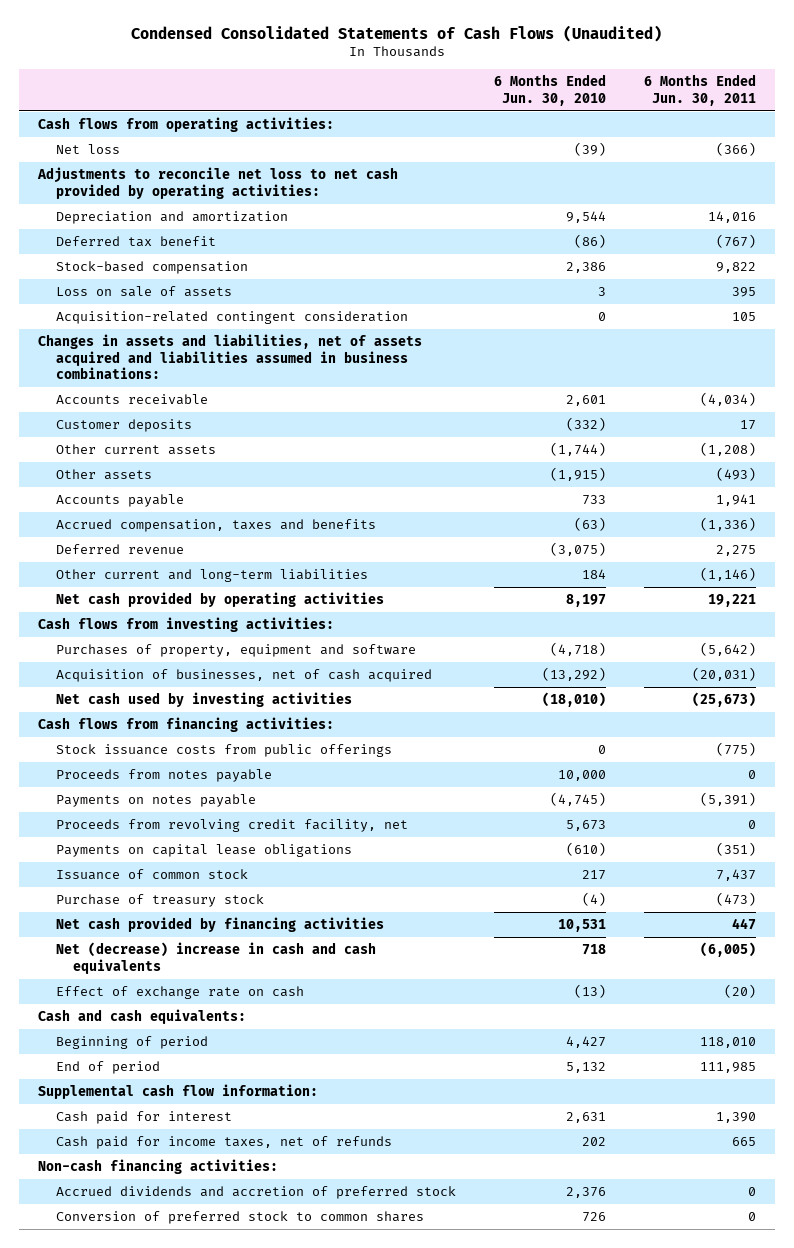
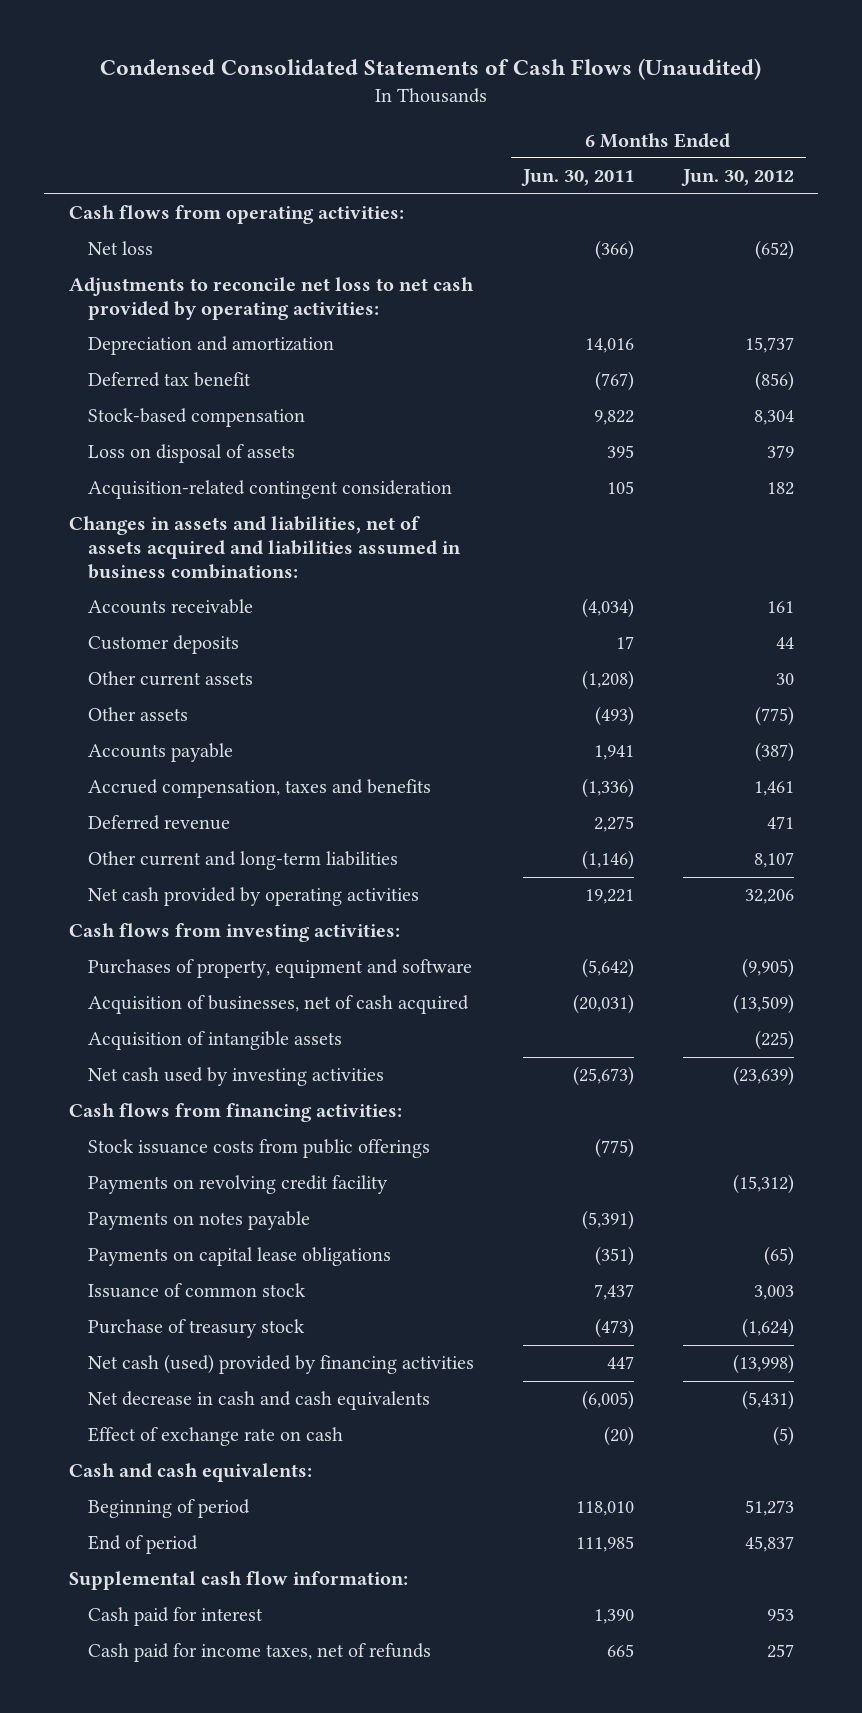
[493,74,606,106] 6 Months Ended Jun. 30, 2010 -> none
none -> [680,169,794,187] Jun. 30, 2012
[55,285,232,297] Loss on sale of assets -> [88,444,296,464] Loss on disposal of assets
none -> [88,1031,343,1051] Acquisition of intangible assets
[55,768,272,782] Proceeds from notes payable -> none
none -> [88,1175,389,1195] Payments on revolving credit facility
[55,818,408,832] Proceeds from revolving credit facility, net -> none
[55,916,384,932] Net cash provided by financing activities -> [88,1354,475,1375] Net cash (used) provided by financing activities
[55,941,376,974] Net (decrease) increase in cash and cash equivalents -> [88,1391,431,1411] Net decrease in cash and cash equivalents
[37,1158,278,1174] Non-cash financing activities: -> none
[55,1185,456,1199] Accrued dividends and accretion of preferred stock -> none
[55,1210,424,1224] Conversion of preferred stock to common shares -> none

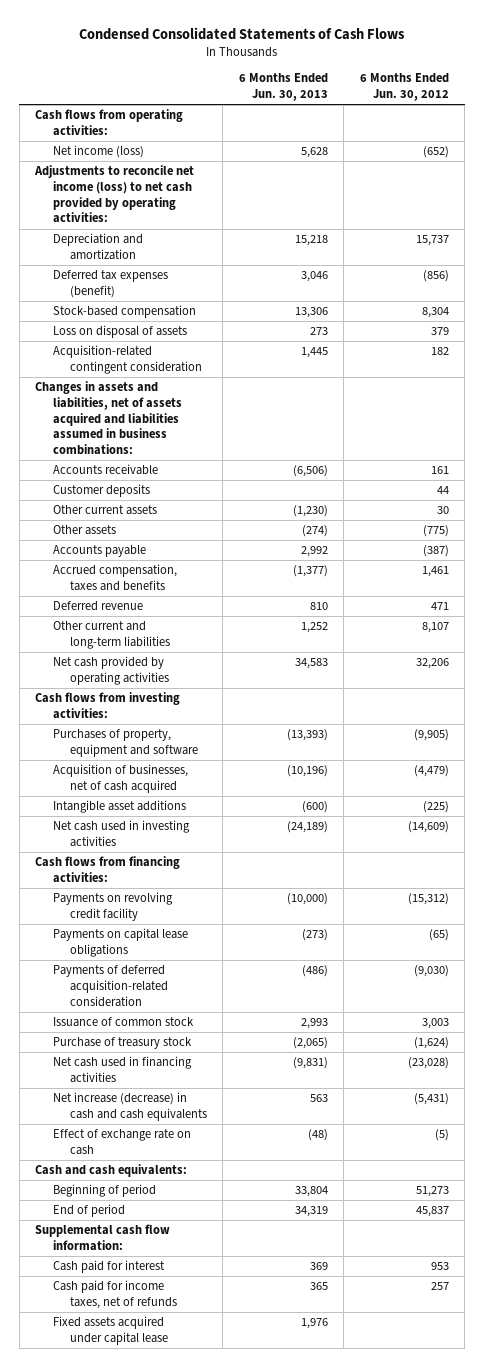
[100,58,762,81] Condensed Consolidated Statements of Cash Flows (Unaudited) -> [79,26,406,40] Condensed Consolidated Statements of Cash Flows
[521,169,635,187] Jun. 30, 2011 -> none
none -> [238,73,328,101] 6 Months Ended Jun. 30, 2013
[88,241,154,256] Net loss -> [52,145,144,159] Net income (loss)
[68,277,474,321] Adjustments to reconcile net loss to net cash provided by operating activities: -> [34,165,195,224] Adjustments to reconcile net income (loss) to net cash provided by operating activities:
[88,372,252,388] Deferred tax benefit -> [52,270,168,299] Deferred tax expenses (benefit)
[732,994,794,1015] (13,509) -> [413,765,449,778] (4,479)
[88,1031,343,1051] Acquisition of intangible assets -> [52,800,186,814] Intangible asset additions
[88,1067,385,1087] Net cash used by investing activities -> [52,820,190,848] Net cash used in investing activities
[732,1066,794,1087] (23,639) -> [407,821,449,834] (14,609)
[88,1139,431,1159] Stock issuance costs from public offerings -> none
[88,1211,311,1231] Payments on notes payable -> none
none -> [52,965,168,1007] Payments of deferred acquisition-related consideration
[88,1354,475,1375] Net cash (used) provided by financing activities -> [52,1056,192,1084] Net cash used in financing activities
[732,1354,794,1375] (13,998) -> [407,1057,449,1070] (23,028)
[88,1391,431,1411] Net decrease in cash and cash equivalents -> [52,1092,207,1122] Net increase (decrease) in cash and cash equivalents
none -> [52,1316,168,1346] Fixed assets acquired under capital lease

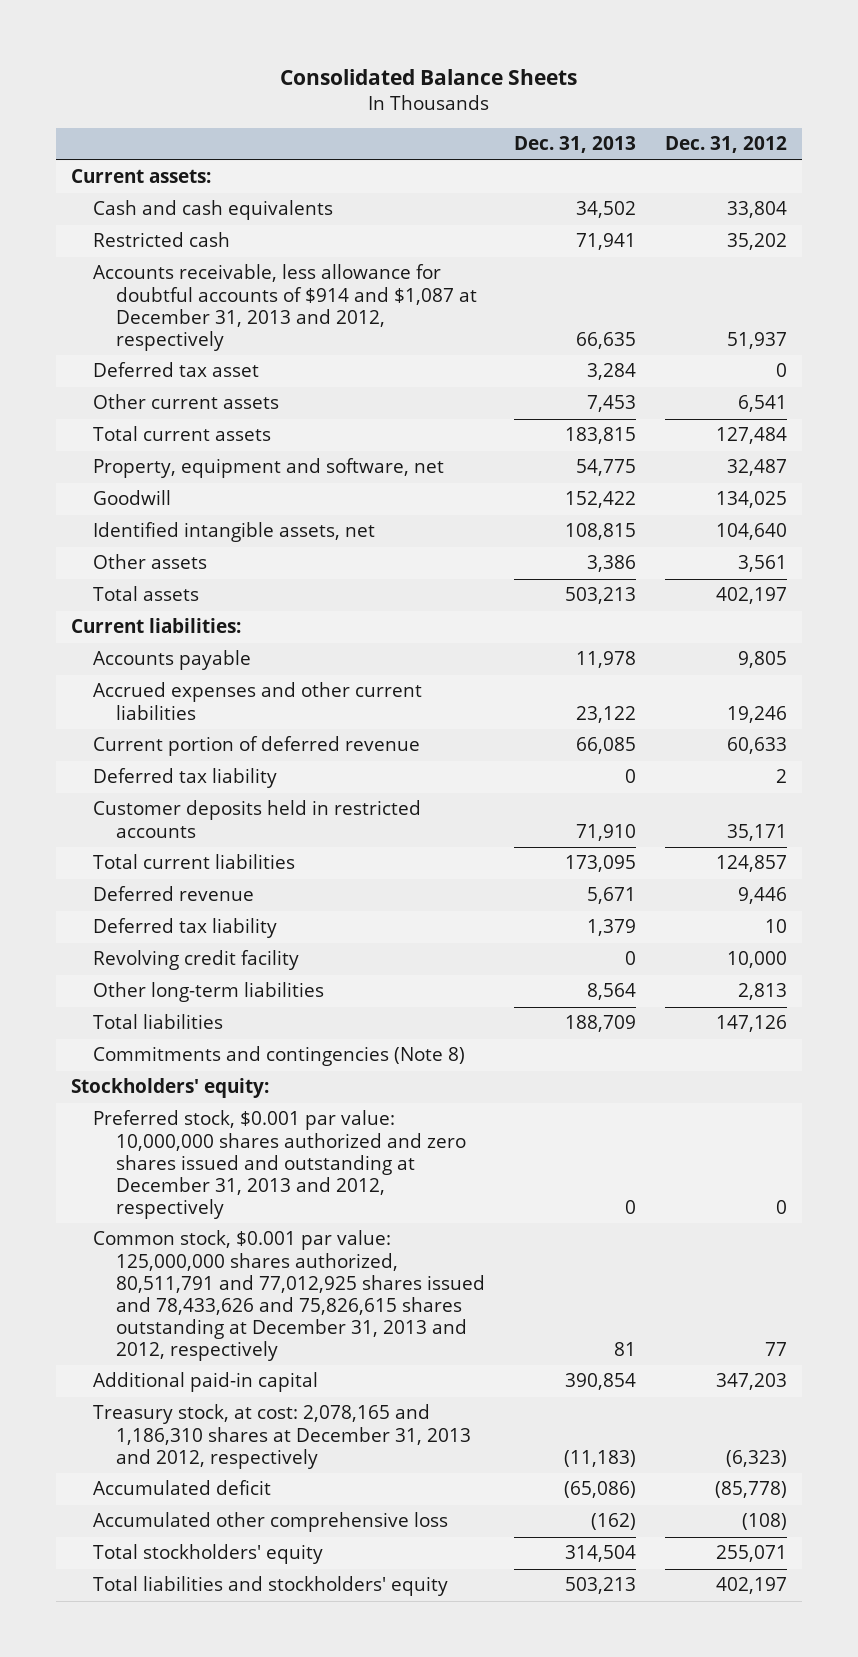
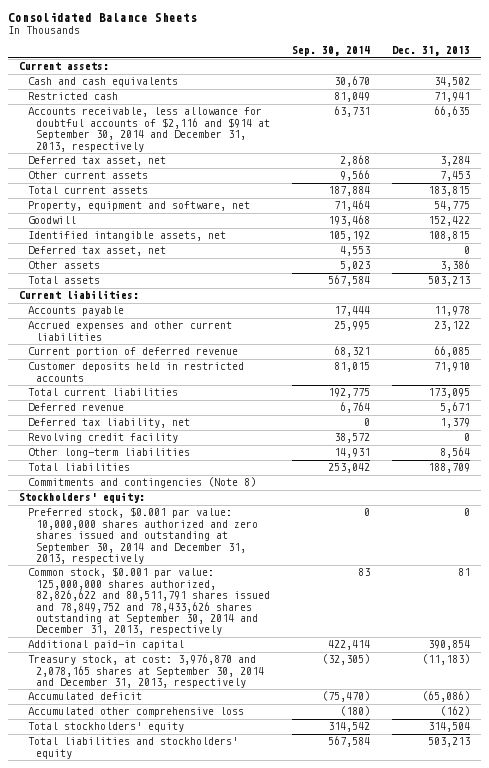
[665,136,788,154] Dec. 31, 2012 -> none
none -> [291,46,370,57] Sep. 30, 2014
[93,264,477,351] Accounts receivable, less allowance for doubtful accounts of $914 and $1,087 at December 31, 2013 and 2012, respectively -> [27,107,271,152] Accounts receivable, less allowance for doubtful accounts of $2,116 and $914 at September 30, 2014 and December 31, 2013, respectively
[93,362,260,378] Deferred tax asset -> [27,156,166,167] Deferred tax asset, net
none -> [27,246,166,257] Deferred tax asset, net
[93,768,278,789] Deferred tax liability -> none
[93,918,278,939] Deferred tax liability -> [27,418,190,429] Deferred tax liability, net
[93,1110,466,1219] Preferred stock, $0.001 par value: 10,000,000 shares authorized and zero shares issued and outstanding at December 31, 2013 and 2012, respectively -> [27,507,259,565] Preferred stock, $0.001 par value: 10,000,000 shares authorized and zero shares issued and outstanding at September 30, 2014 and December 31, 2013, respectively
[93,1230,485,1361] Common stock, $0.001 par value: 125,000,000 shares authorized, 80,511,791 and 77,012,925 shares issued and 78,433,626 and 75,826,615 shares outstanding at December 31, 2013 and 2012, respectively -> [27,567,271,636] Common stock, $0.001 par value: 125,000,000 shares authorized, 82,826,622 and 80,511,791 shares issued and 78,849,752 and 78,433,626 shares outstanding at September 30, 2014 and December 31, 2013, respectively
[93,1404,471,1469] Treasury stock, at cost: 2,078,165 and 1,186,310 shares at December 31, 2013 and 2012, respectively -> [27,654,265,689] Treasury stock, at cost: 3,976,870 and 2,078,165 shares at September 30, 2014 and December 31, 2013, respectively

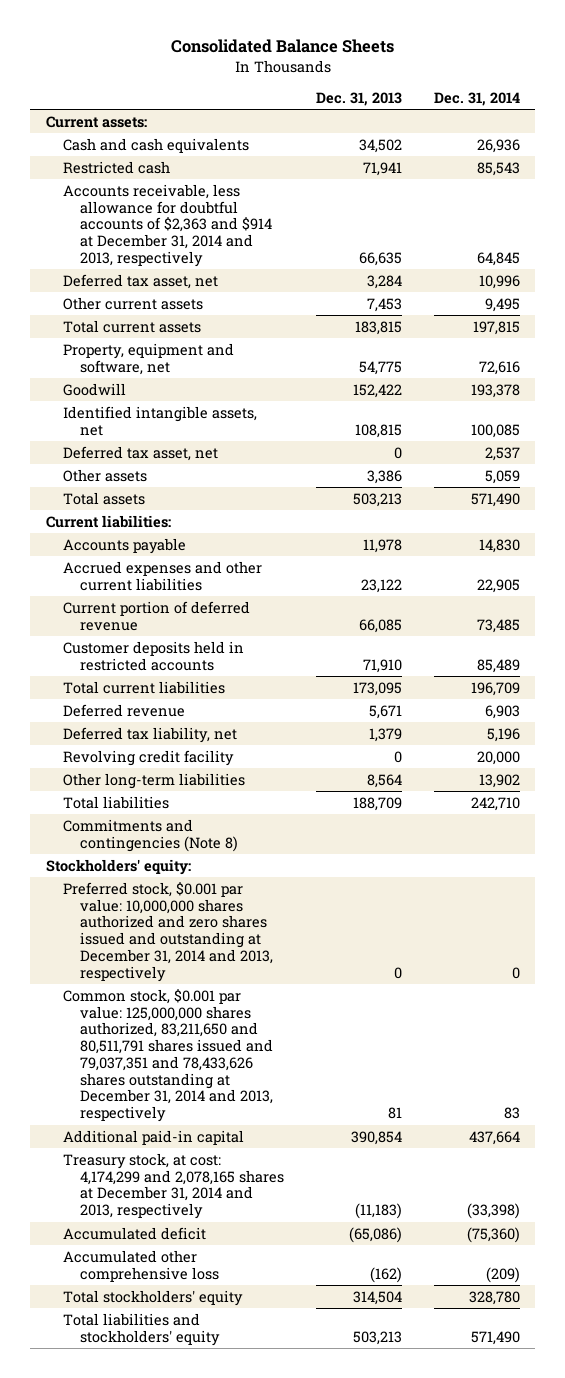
[291,46,370,57] Sep. 30, 2014 -> none
none -> [433,91,520,106] Dec. 31, 2014
[27,107,271,152] Accounts receivable, less allowance for doubtful accounts of $2,116 and $914 at September 30, 2014 and December 31, 2013, respectively -> [63,183,273,267] Accounts receivable, less allowance for doubtful accounts of $2,363 and $914 at December 31, 2014 and 2013, respectively
[27,507,259,565] Preferred stock, $0.001 par value: 10,000,000 shares authorized and zero shares issued and outstanding at September 30, 2014 and December 31, 2013, respectively -> [63,881,274,982] Preferred stock, $0.001 par value: 10,000,000 shares authorized and zero shares issued and outstanding at December 31, 2014 and 2013, respectively
[27,567,271,636] Common stock, $0.001 par value: 125,000,000 shares authorized, 82,826,622 and 80,511,791 shares issued and 78,849,752 and 78,433,626 shares outstanding at September 30, 2014 and December 31, 2013, respectively -> [63,988,274,1123] Common stock, $0.001 par value: 125,000,000 shares authorized, 83,211,650 and 80,511,791 shares issued and 79,037,351 and 78,433,626 shares outstanding at December 31, 2014 and 2013, respectively
[27,654,265,689] Treasury stock, at cost: 3,976,870 and 2,078,165 shares at September 30, 2014 and December 31, 2013, respectively -> [63,1152,285,1220] Treasury stock, at cost: 4,174,299 and 2,078,165 shares at December 31, 2014 and 2013, respectively

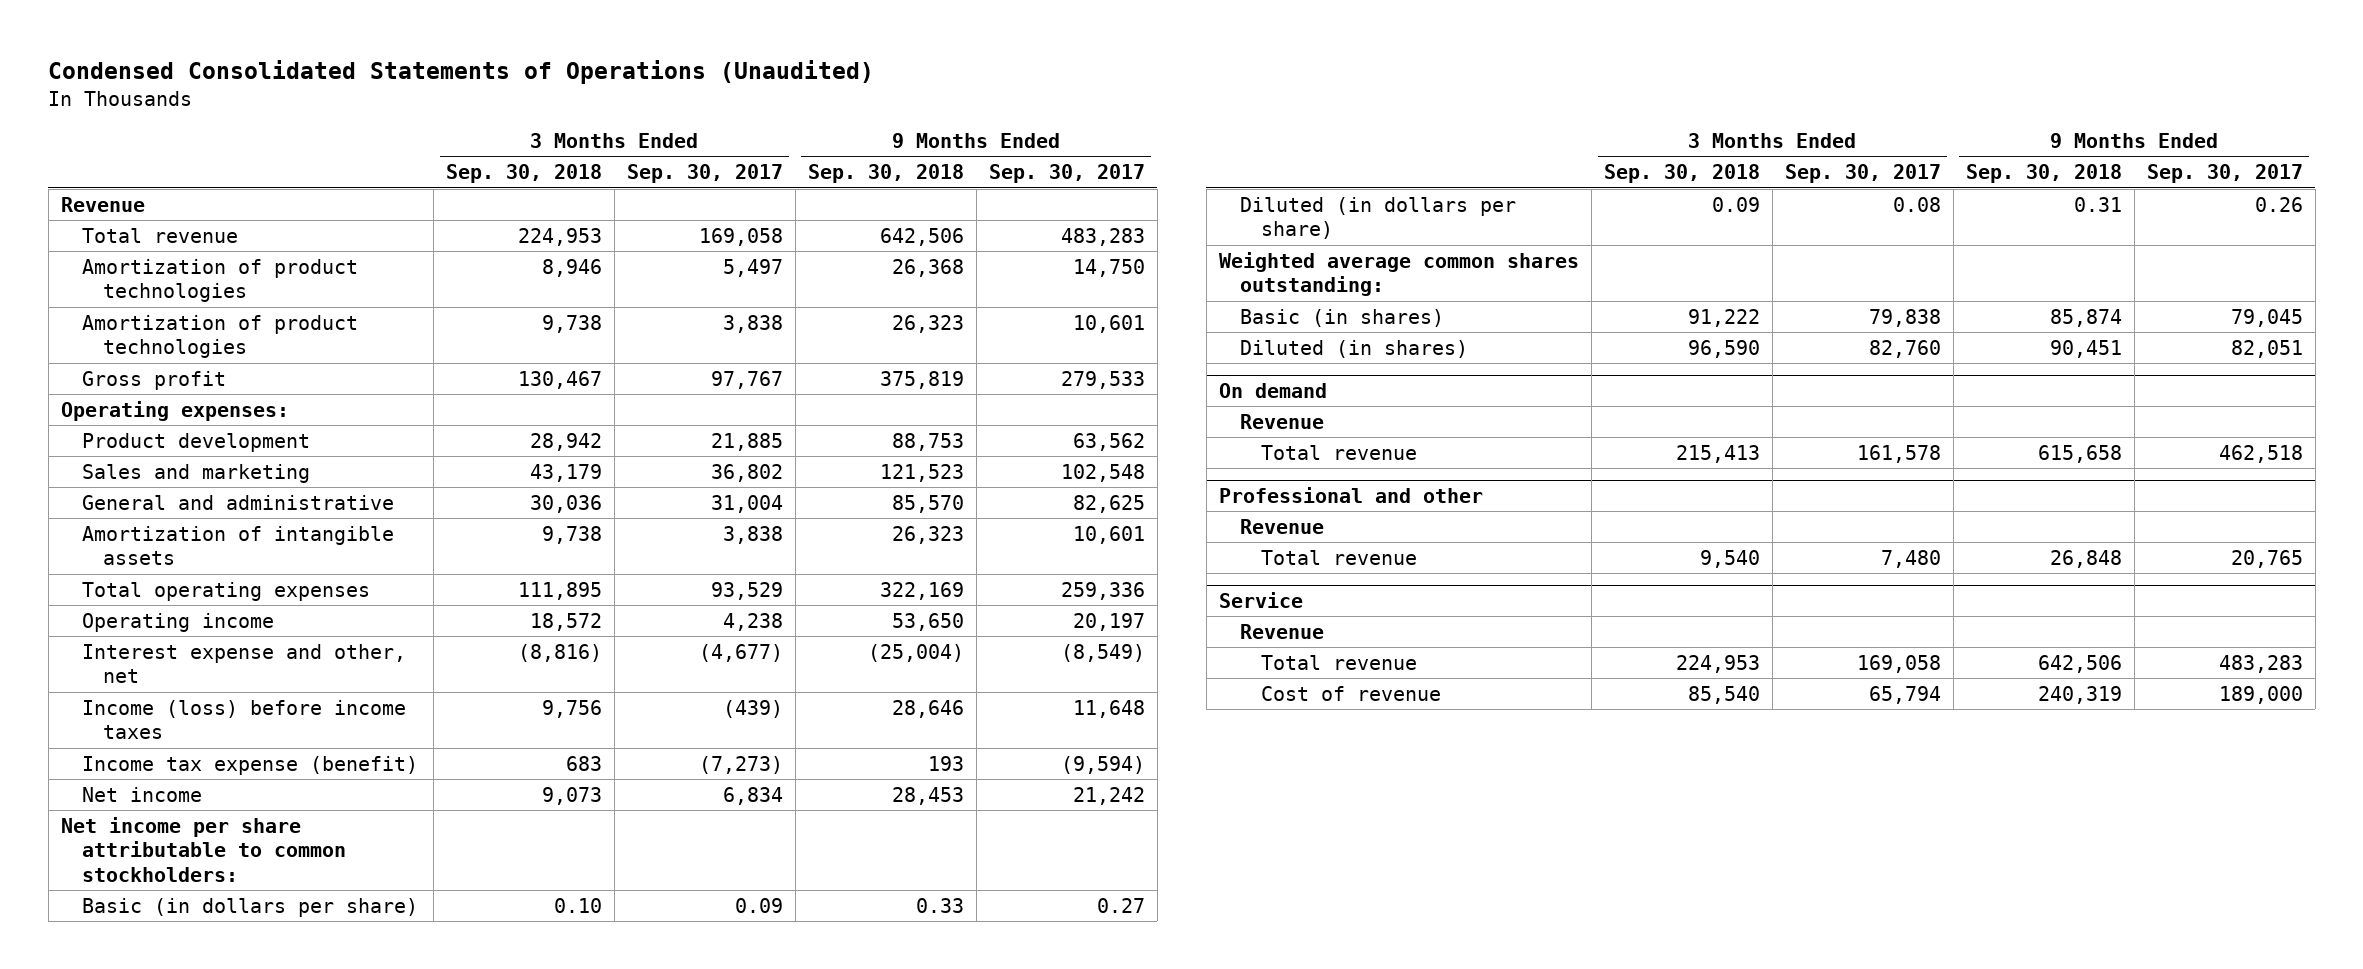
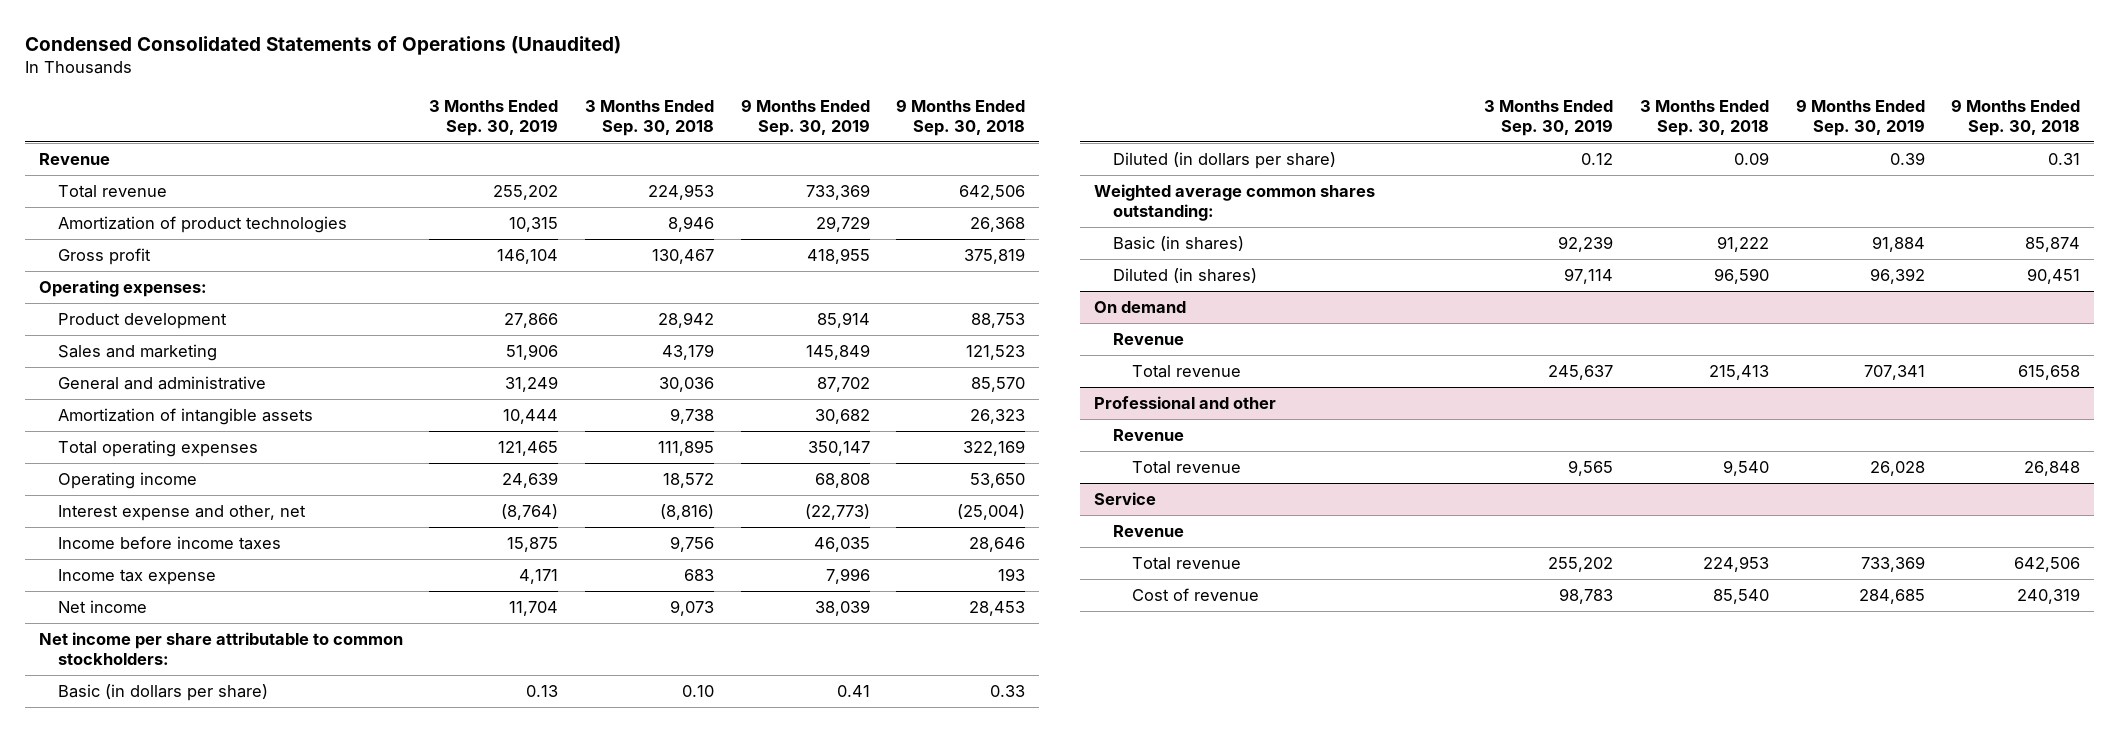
[626,164,783,184] Sep. 30, 2017 -> none
[988,164,1145,184] Sep. 30, 2017 -> none
none -> [429,100,559,136] 3 Months Ended Sep. 30, 2019
none -> [740,99,870,136] 9 Months Ended Sep. 30, 2019
[82,314,359,359] Amortization of product technologies -> none
[82,699,407,740] Income (loss) before income taxes -> [57,536,281,551] Income before income taxes
[82,755,419,775] Income tax expense (benefit) -> [57,569,216,586] Income tax expense

